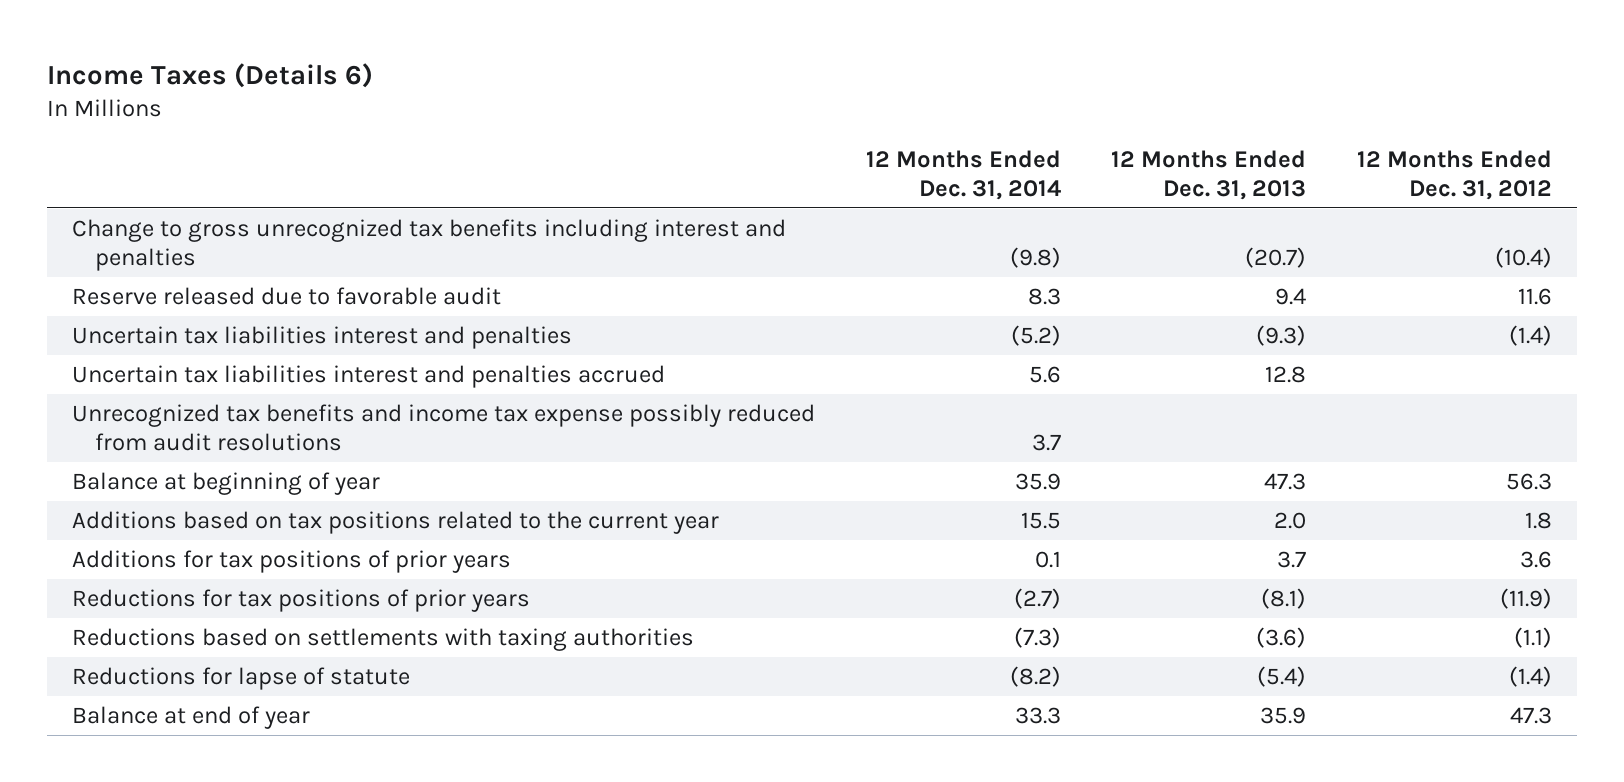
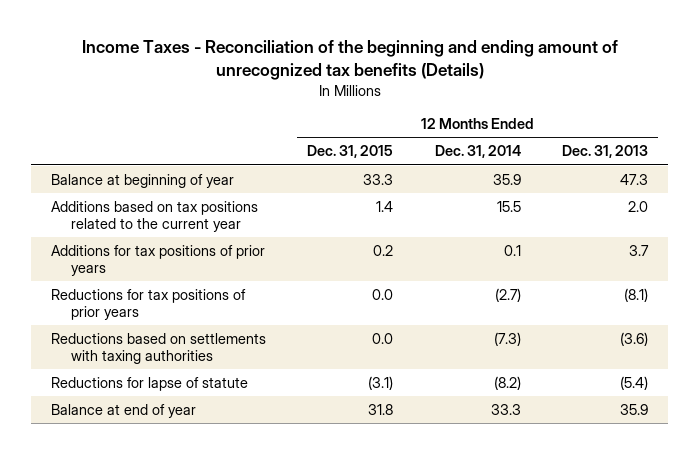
[47,63,374,89] Income Taxes (Details 6) -> [81,40,618,81] Income Taxes - Reconciliation of the beginning and ending amount of unrecognized tax benefits (Details)
[1356,149,1552,200] 12 Months Ended Dec. 31, 2012 -> none
none -> [307,145,394,159] Dec. 31, 2015
[72,218,787,271] Change to gross unrecognized tax benefits including interest and penalties -> none
[72,286,502,305] Reserve released due to favorable audit -> none
[72,325,573,349] Uncertain tax liabilities interest and penalties -> none
[72,364,666,388] Uncertain tax liabilities interest and penalties accrued -> none
[72,403,816,451] Unrecognized tax benefits and income tax expense possibly reduced from audit resolutions -> none

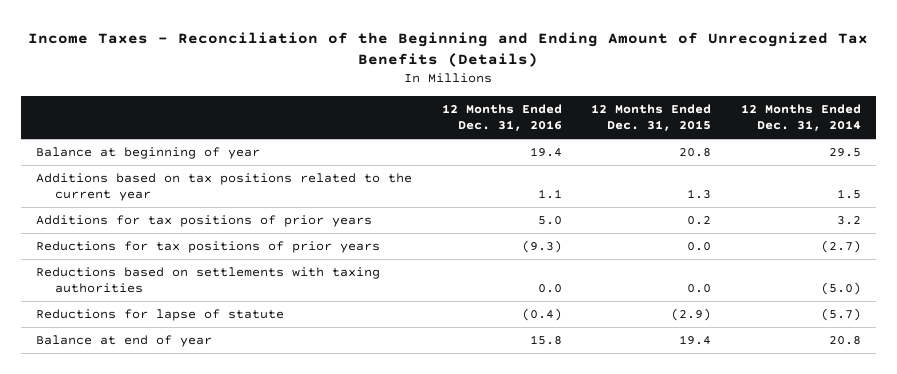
[81,40,618,81] Income Taxes - Reconciliation of the beginning and ending amount of unrecognized tax benefits (Details) -> [28,31,869,67] Income Taxes - Reconciliation of the Beginning and Ending Amount of Unrecognized Tax Benefits (Details)
[561,145,648,159] Dec. 31, 2013 -> none
none -> [441,104,562,132] 12 Months Ended Dec. 31, 2016
[363,173,394,185] 33.3 -> [679,147,712,157] 20.8
[492,173,521,185] 35.9 -> [828,147,861,157] 29.5
[376,200,394,212] 1.4 -> [687,189,712,200] 1.3
[496,200,521,212] 15.5 -> [836,189,861,200] 1.5
[503,244,521,256] 0.1 -> [836,215,861,225] 3.2
[493,331,521,346] (7.3) -> [820,282,861,296] (5.0)
[368,375,394,390] (3.1) -> [671,307,712,321] (2.9)
[493,375,521,390] (8.2) -> [820,307,861,321] (5.7)
[368,403,394,415] 31.8 -> [679,334,712,345] 19.4
[490,403,521,415] 33.3 -> [828,335,861,345] 20.8

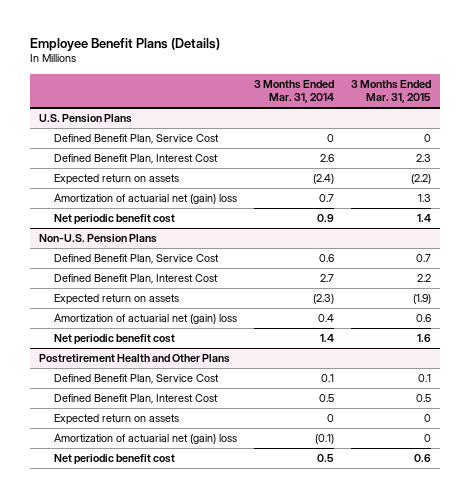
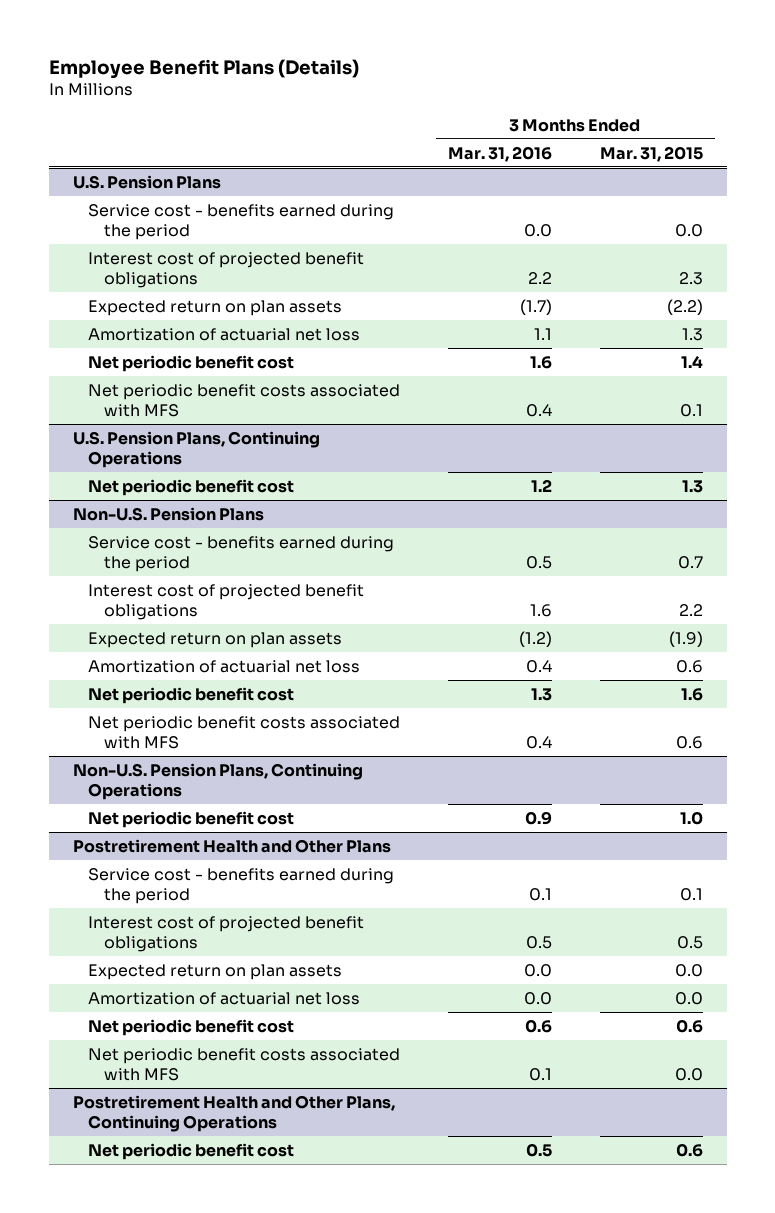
[254,79,335,104] 3 Months Ended Mar. 31, 2014 -> none
none -> [447,145,552,162] Mar. 31, 2016
[53,134,219,145] Defined Benefit Plan, Service Cost -> [88,203,395,240] Service cost - benefits earned during the period
[424,134,432,143] 0 -> [674,223,703,237] 0.0
[53,154,218,165] Defined Benefit Plan, Interest Cost -> [88,251,365,288] Interest cost of projected benefit obligations
[53,174,179,186] Expected return on assets -> [88,299,343,316] Expected return on plan assets
[53,194,237,205] Amortization of actuarial net (gain) loss -> [88,327,361,341] Amortization of actuarial net loss
none -> [88,383,401,417] Net periodic benefit costs associated with MFS
none -> [72,430,320,468] U.S. Pension Plans, Continuing Operations
none -> [88,478,295,496] Net periodic benefit cost
[53,254,219,265] Defined Benefit Plan, Service Cost -> [88,535,395,572] Service cost - benefits earned during the period
[53,274,218,285] Defined Benefit Plan, Interest Cost -> [88,583,365,620] Interest cost of projected benefit obligations
[53,294,179,306] Expected return on assets -> [88,631,343,648] Expected return on plan assets
[53,314,237,325] Amortization of actuarial net (gain) loss -> [88,659,361,673] Amortization of actuarial net loss
none -> [88,715,401,749] Net periodic benefit costs associated with MFS
none -> [72,762,363,800] Non-U.S. Pension Plans, Continuing Operations
none -> [88,810,295,828] Net periodic benefit cost
[53,374,219,385] Defined Benefit Plan, Service Cost -> [88,867,395,904] Service cost - benefits earned during the period
[53,394,218,405] Defined Benefit Plan, Interest Cost -> [88,915,365,952] Interest cost of projected benefit obligations
[53,414,179,426] Expected return on assets -> [88,963,343,980] Expected return on plan assets
[424,414,432,423] 0 -> [674,963,703,977] 0.0
[53,434,237,445] Amortization of actuarial net (gain) loss -> [88,991,361,1005] Amortization of actuarial net loss
[424,434,432,443] 0 -> [674,991,703,1005] 0.0
none -> [88,1047,401,1081] Net periodic benefit costs associated with MFS
none -> [72,1094,395,1132] Postretirement Health and Other Plans, Continuing Operations
none -> [88,1142,295,1160] Net periodic benefit cost

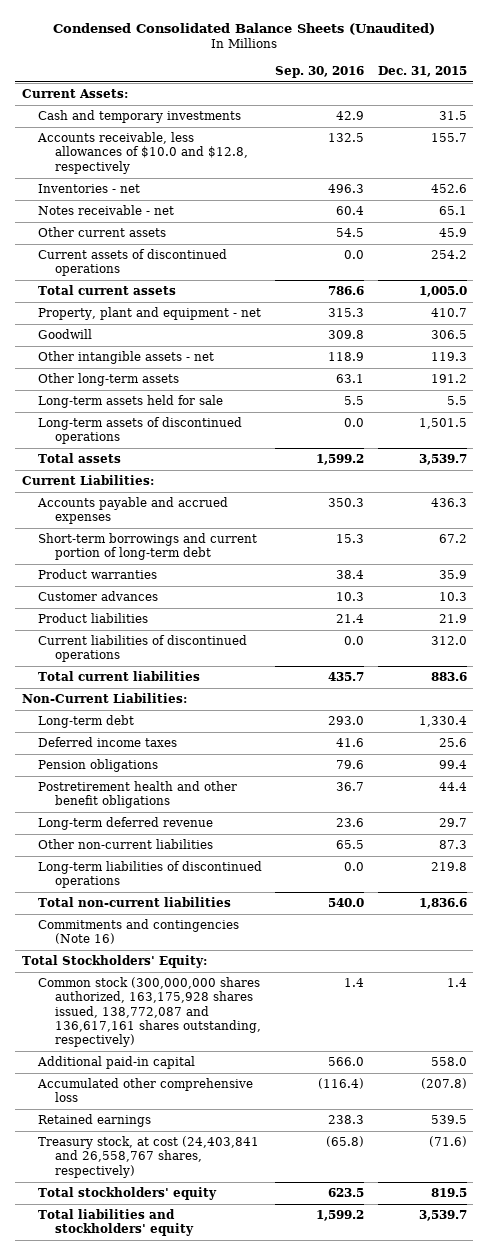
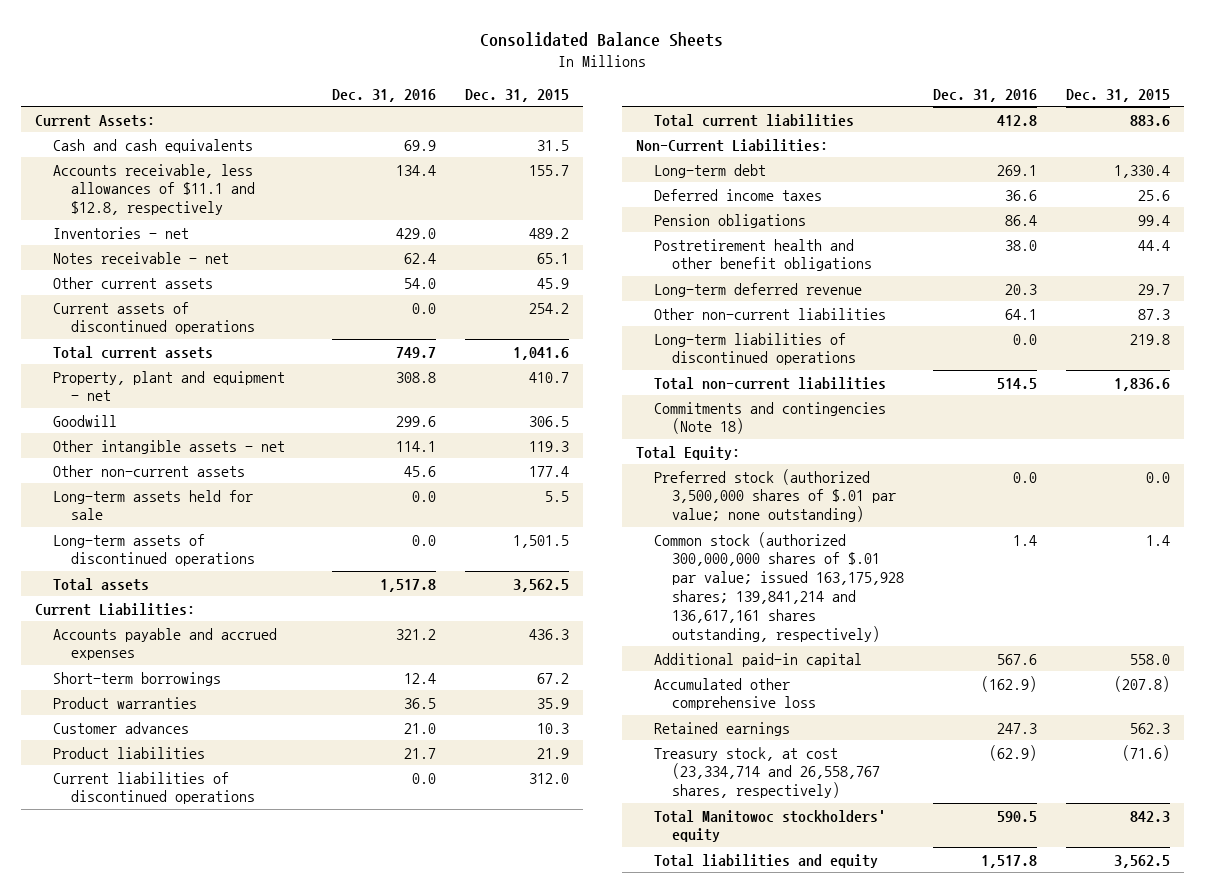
[53,22,436,35] Condensed Consolidated Balance Sheets (Unaudited) -> [480,31,724,47] Consolidated Balance Sheets
[275,65,365,78] Sep. 30, 2016 -> none
none -> [331,88,436,102] Dec. 31, 2016
[38,110,242,124] Cash and temporary investments -> [52,138,253,153] Cash and cash equivalents
[37,132,248,174] Accounts receivable, less allowances of $10.0 and $12.8, respectively -> [52,163,255,216] Accounts receivable, less allowances of $11.1 and $12.8, respectively
[430,184,467,194] 452.6 -> [528,227,569,239] 489.2
[418,286,467,298] 1,005.0 -> [512,346,569,360] 1,041.6
[38,373,180,387] Other long-term assets -> [52,464,245,477] Other non-current assets
[430,374,467,384] 191.2 -> [528,465,569,477] 177.4
[418,454,467,466] 3,539.7 -> [512,578,569,592] 3,562.5
[38,533,258,561] Short-term borrowings and current portion of long-term debt -> [52,671,221,686] Short-term borrowings
[38,919,240,945] Commitments and contingencies (Note 16) -> [654,401,887,435] Commitments and contingencies (Note 18)
[21,955,207,969] Total Stockholders' Equity: -> [636,445,741,460] Total Equity:
none -> [654,468,897,523] Preferred stock (authorized 3,500,000 shares of $.01 par value; none outstanding)
[38,977,261,1048] Common stock (300,000,000 shares authorized, 163,175,928 shares issued, 138,772,087 and 136,617,161 shares outstanding, respectively) -> [654,531,905,642] Common stock (authorized 300,000,000 shares of $.01 par value; issued 163,175,928 shares; 139,841,214 and 136,617,161 shares outstanding, respectively)
[430,1115,467,1125] 539.5 -> [1129,722,1170,734] 562.3
[38,1136,260,1178] Treasury stock, at cost (24,403,841 and 26,558,767 shares, respectively) -> [654,746,881,799] Treasury stock, at cost (23,334,714 and 26,558,767 shares, respectively)
[38,1187,218,1201] Total stockholders' equity -> [654,809,887,843] Total Manitowoc stockholders' equity
[430,1188,467,1198] 819.5 -> [1129,810,1170,822] 842.3
[38,1209,194,1237] Total liabilities and stockholders' equity -> [654,853,879,868] Total liabilities and equity
[418,1210,467,1222] 3,539.7 -> [1113,854,1170,868] 3,562.5

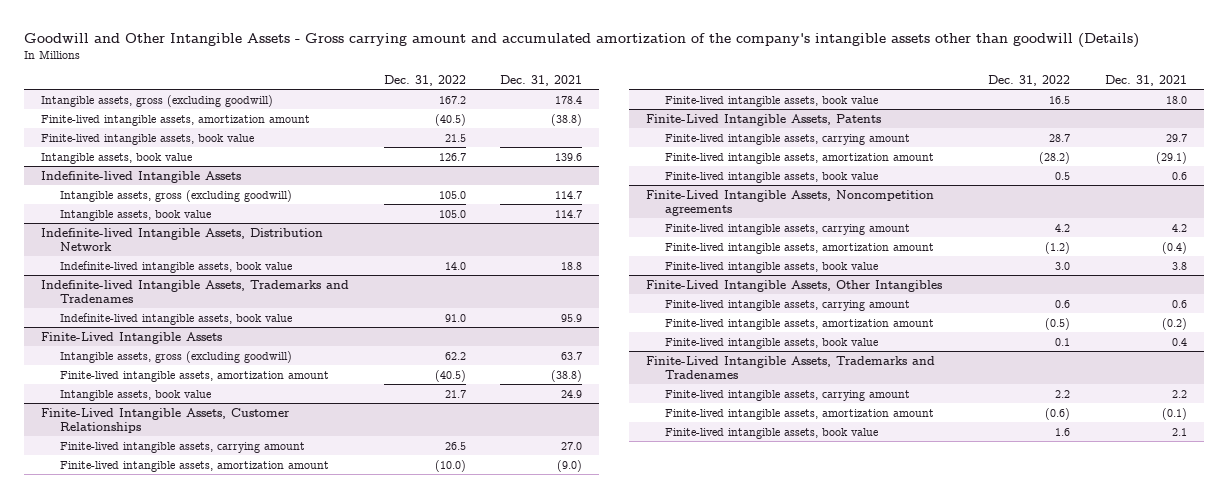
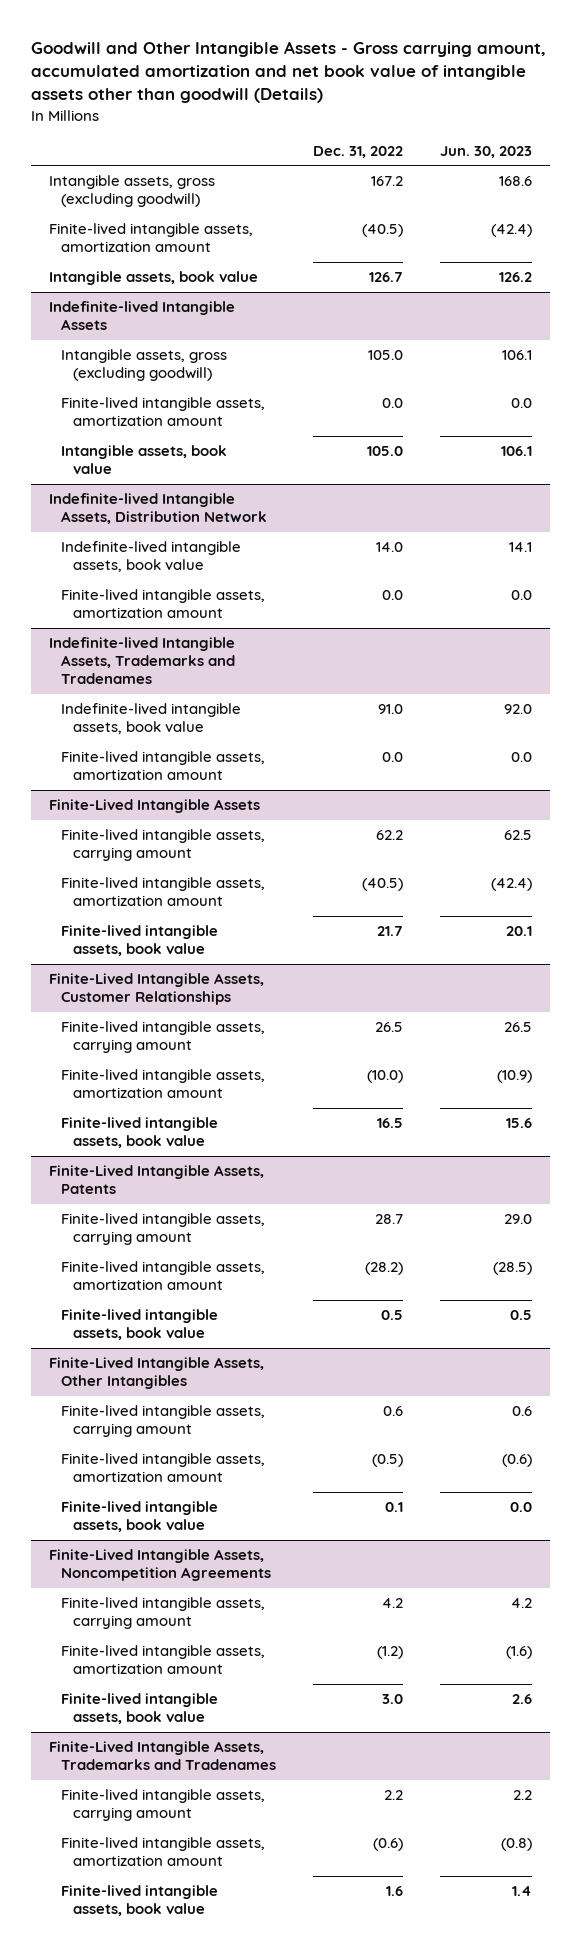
[24,32,1140,48] Goodwill and Other Intangible Assets - Gross carrying amount and accumulated amortization of the company's intangible assets other than goodwill (Details) -> [30,40,546,104] Goodwill and Other Intangible Assets - Gross carrying amount, accumulated amortization and net book value of intangible assets other than goodwill (Details)
[499,75,582,87] Dec. 31, 2021 -> none
none -> [439,145,532,158] Jun. 30, 2023
[41,133,255,145] Finite-lived intangible assets, book value -> none
none -> [61,397,266,427] Finite-lived intangible assets, amortization amount
none -> [61,589,266,619] Finite-lived intangible assets, amortization amount
none -> [61,751,266,781] Finite-lived intangible assets, amortization amount
[59,350,292,363] Intangible assets, gross (excluding goodwill) -> [61,829,266,862] Finite-lived intangible assets, carrying amount
[59,389,211,401] Intangible assets, book value -> [61,925,219,957] Finite-lived intangible assets, book value
[645,189,934,216] Finite-Lived Intangible Assets, Noncompetition agreements -> none
[664,223,910,235] Finite-lived intangible assets, carrying amount -> none
[664,242,934,254] Finite-lived intangible assets, amortization amount -> none
[664,261,878,273] Finite-lived intangible assets, book value -> none
none -> [48,1549,272,1582] Finite-Lived Intangible Assets, Noncompetition Agreements
none -> [61,1597,266,1630] Finite-lived intangible assets, carrying amount
none -> [61,1645,266,1675] Finite-lived intangible assets, amortization amount
none -> [61,1693,219,1725] Finite-lived intangible assets, book value

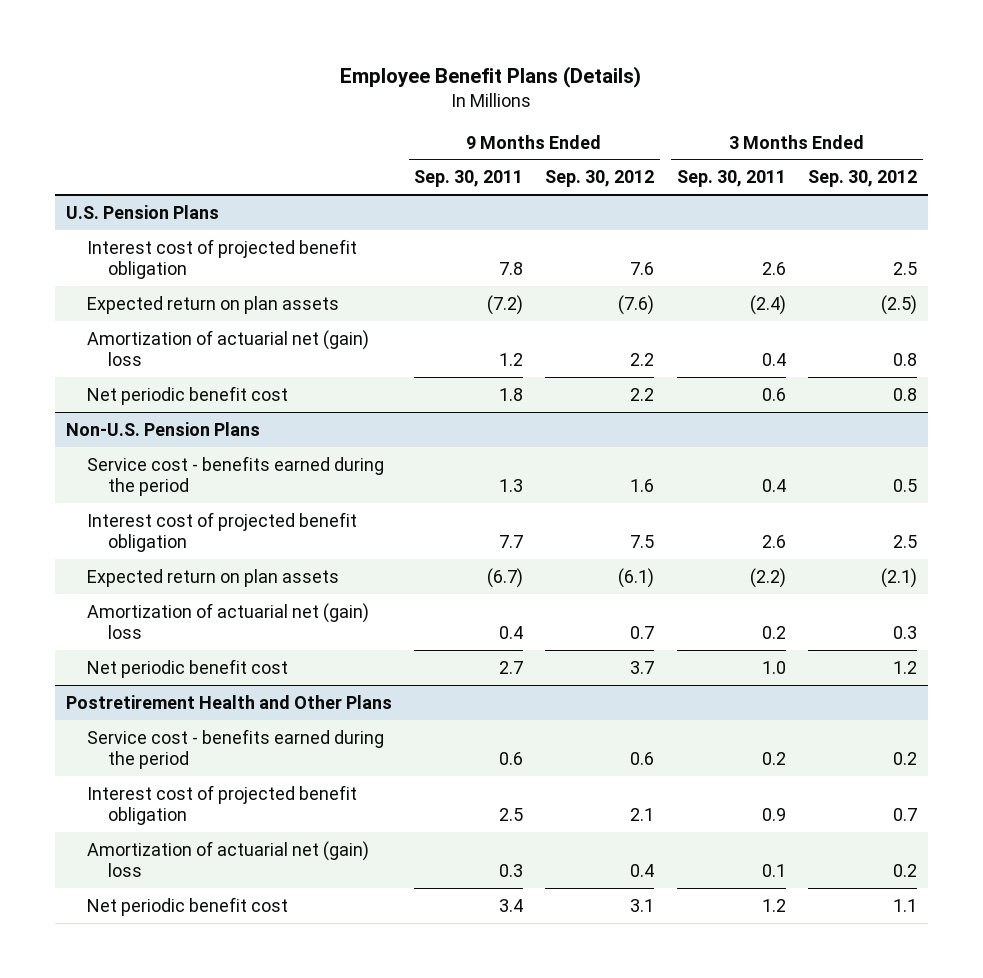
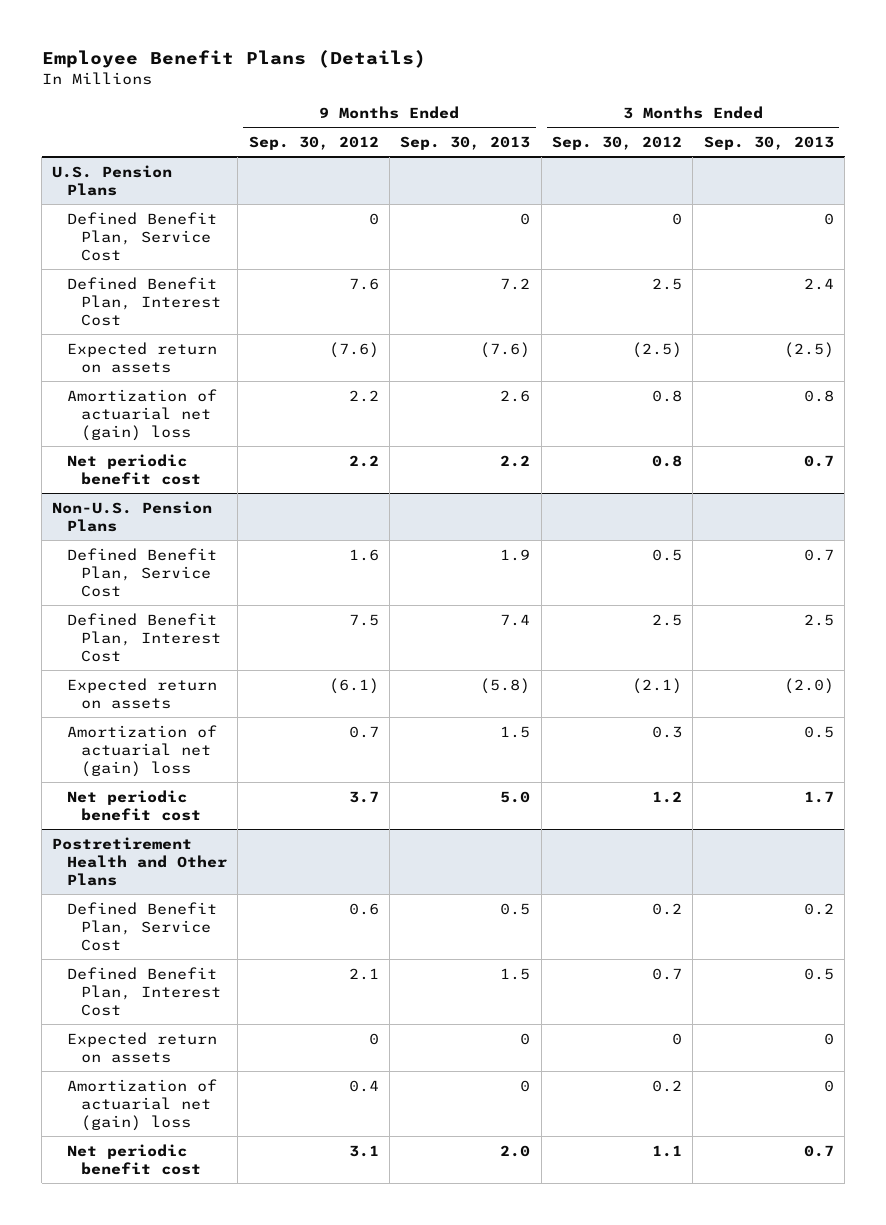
[414,170,524,188] Sep. 30, 2011 -> none
[676,170,786,188] Sep. 30, 2011 -> none
none -> [400,135,531,150] Sep. 30, 2013
none -> [703,135,834,150] Sep. 30, 2013
none -> [66,211,217,261] Defined Benefit Plan, Service Cost
[86,238,357,280] Interest cost of projected benefit obligation -> [66,276,222,326] Defined Benefit Plan, Interest Cost
[86,295,339,314] Expected return on plan assets -> [66,341,217,373] Expected return on assets
[86,455,384,497] Service cost - benefits earned during the period -> [66,547,217,597] Defined Benefit Plan, Service Cost
[86,511,357,553] Interest cost of projected benefit obligation -> [66,612,222,662] Defined Benefit Plan, Interest Cost
[86,568,339,587] Expected return on plan assets -> [66,677,217,709] Expected return on assets
[86,728,384,770] Service cost - benefits earned during the period -> [66,901,217,951] Defined Benefit Plan, Service Cost
[86,784,357,826] Interest cost of projected benefit obligation -> [66,966,222,1016] Defined Benefit Plan, Interest Cost
none -> [66,1031,217,1063] Expected return on assets

